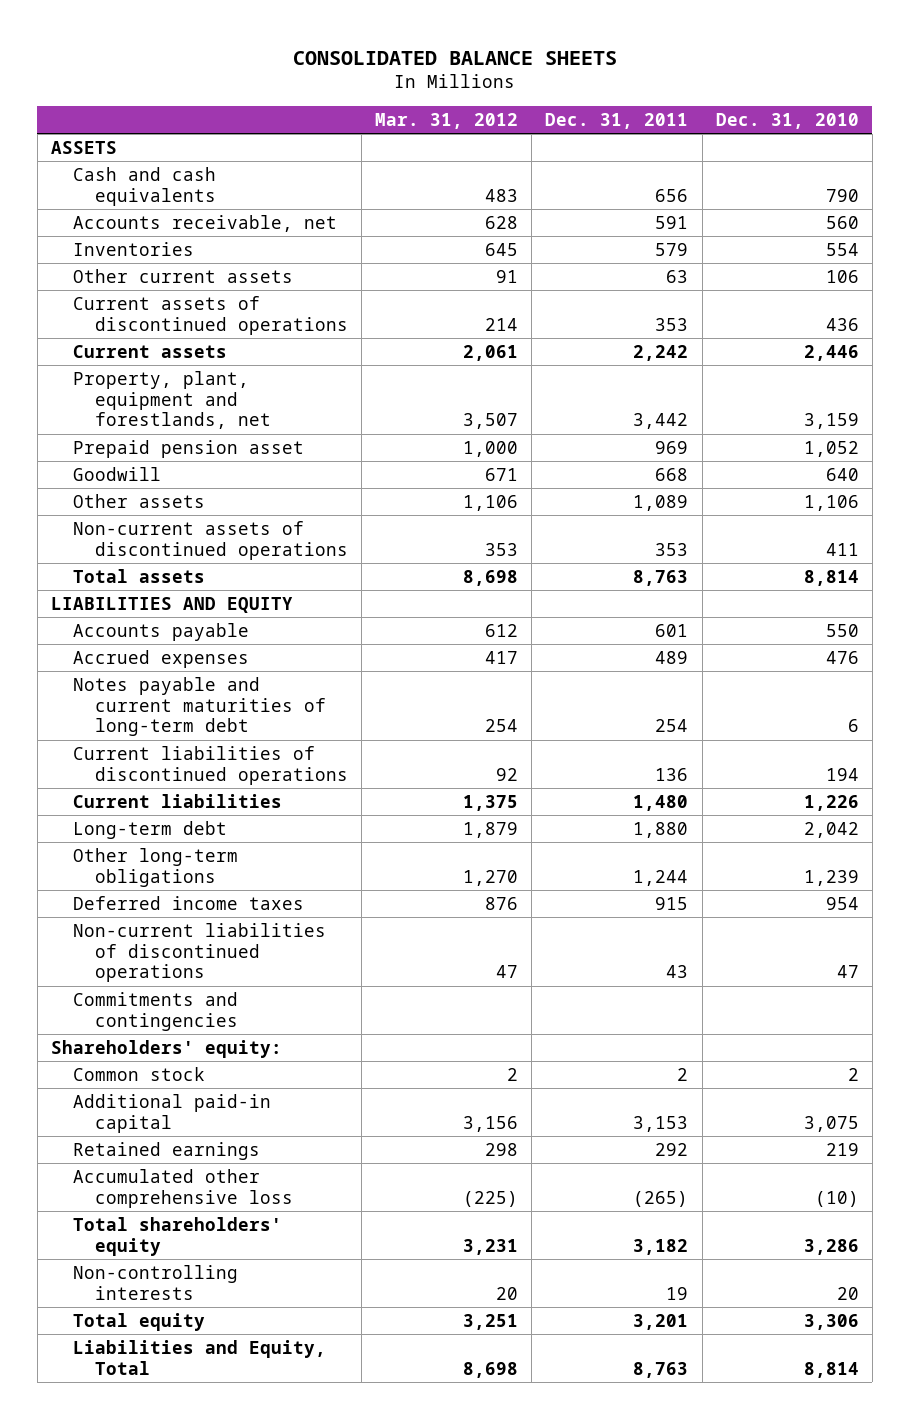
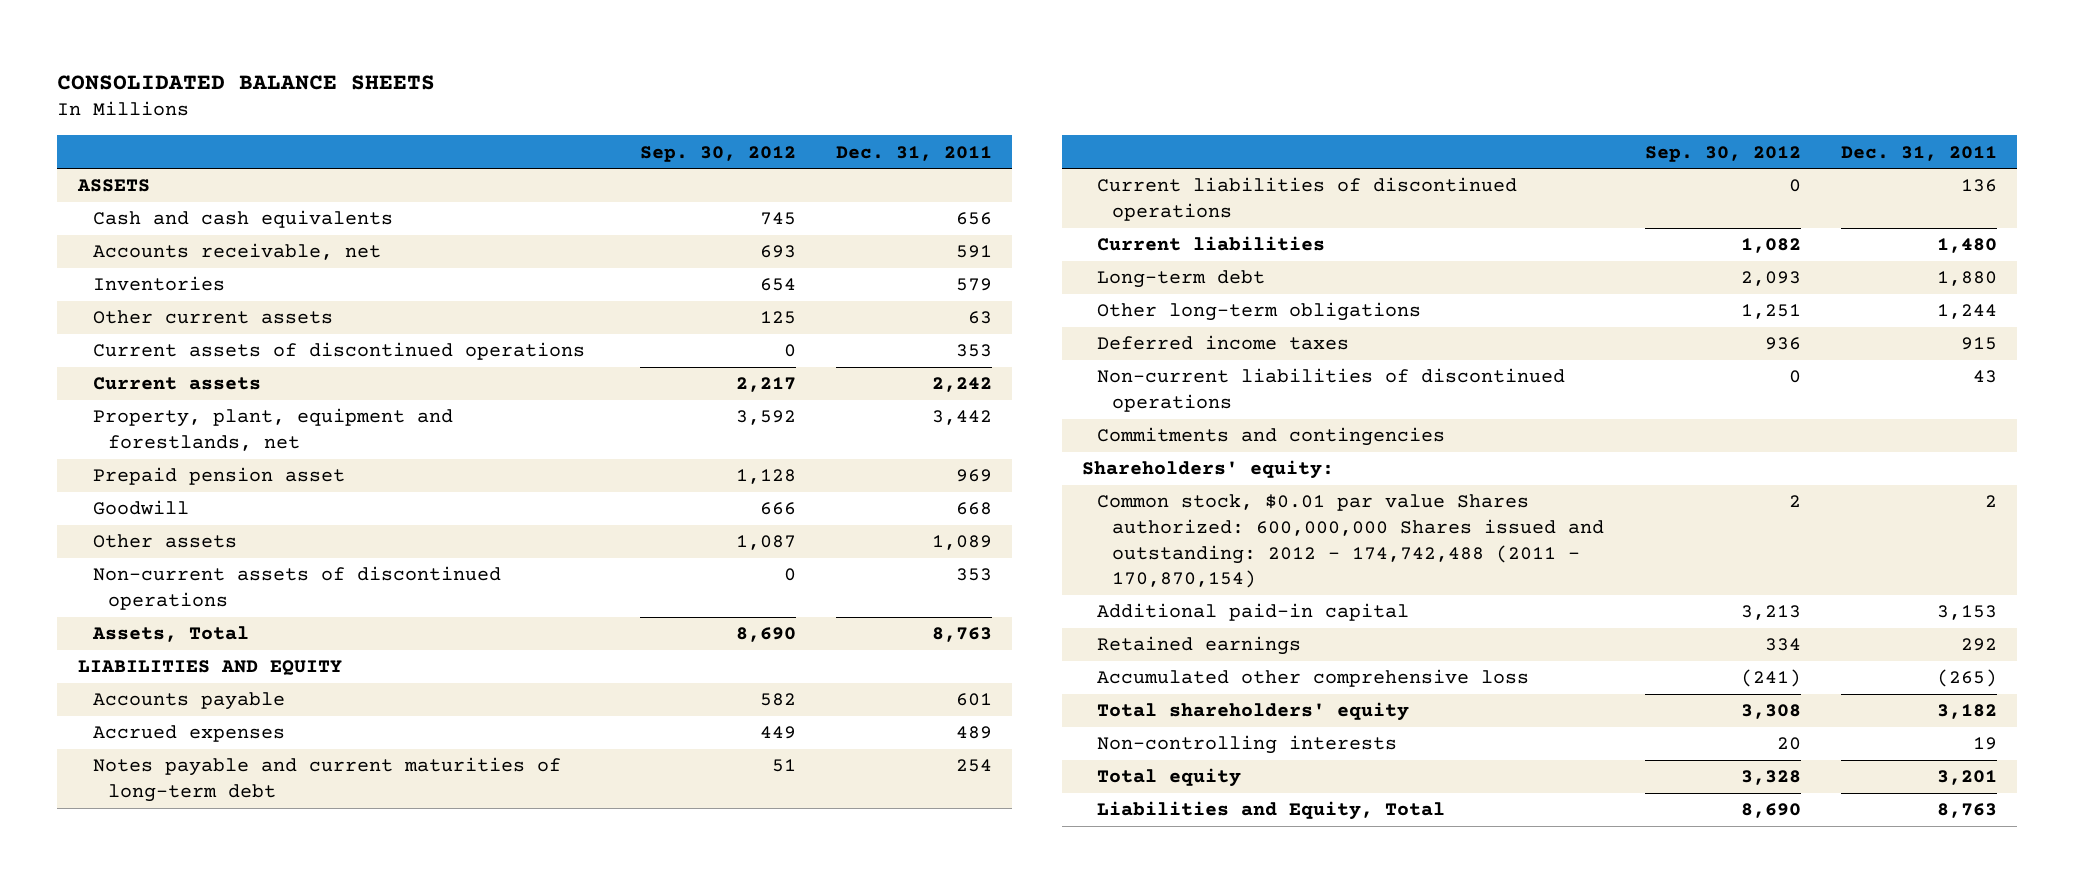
[375,112,519,129] Mar. 31, 2012 -> none
[715,112,859,129] Dec. 31, 2010 -> none
none -> [639,145,796,162] Sep. 30, 2012
[72,569,205,584] Total assets -> [91,626,249,643] Assets, Total
[72,1067,205,1082] Common stock -> [1097,494,1605,589] Common stock, $0.01 par value Shares authorized: 600,000,000 Shares issued and outstanding: 2012 - 174,742,488 (2011 - 170,870,154)

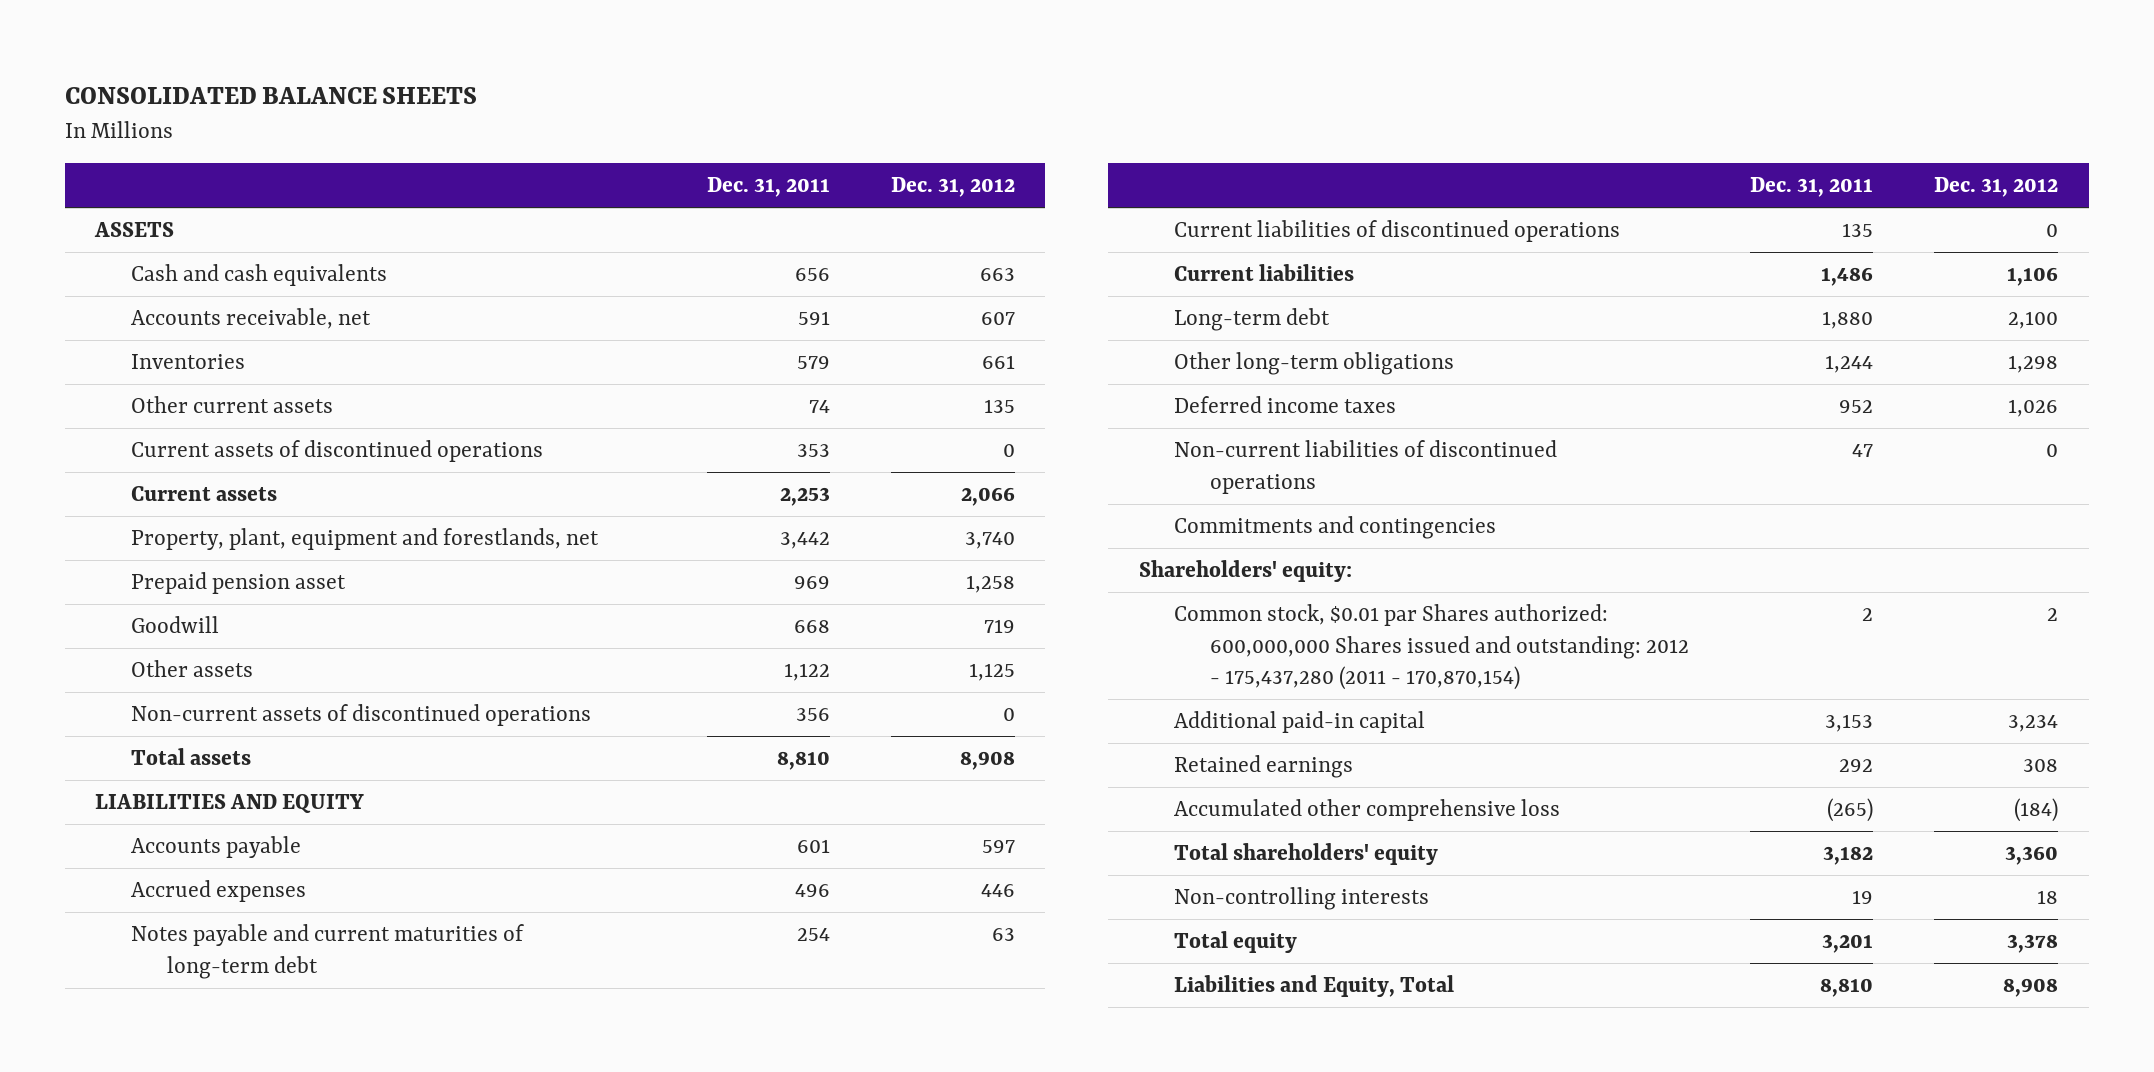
[639,145,796,162] Sep. 30, 2012 -> none
none -> [890,177,1015,198] Dec. 31, 2012
[968,311,993,325] 63 -> [809,400,831,414] 74
[932,377,993,393] 2,242 -> [780,487,831,507] 2,253
[932,535,993,551] 1,089 -> [784,663,831,682] 1,122
[956,568,993,582] 353 -> [796,708,831,722] 356
[91,626,249,643] Assets, Total -> [131,748,252,766] Total assets
[932,627,993,643] 8,763 -> [777,751,831,771] 8,810
[956,726,993,740] 489 -> [795,884,831,898] 496
[1960,179,1997,193] 136 -> [1842,223,1874,238] 135
[1936,238,1997,254] 1,480 -> [1821,267,1874,287] 1,486
[1960,337,1997,351] 915 -> [1839,400,1874,414] 952
[1972,370,1997,384] 43 -> [1852,444,1874,458] 47
[1097,494,1605,589] Common stock, $0.01 par value Shares authorized: 600,000,000 Shares issued and outstanding: 2012 - 174,742,488 (2011 - 170,870,154) -> [1174,604,1690,691] Common stock, $0.01 par Shares authorized: 600,000,000 Shares issued and outstanding: 2012 - 175,437,280 (2011 - 170,870,154)
[1936,803,1997,819] 8,763 -> [1820,978,1874,998] 8,810

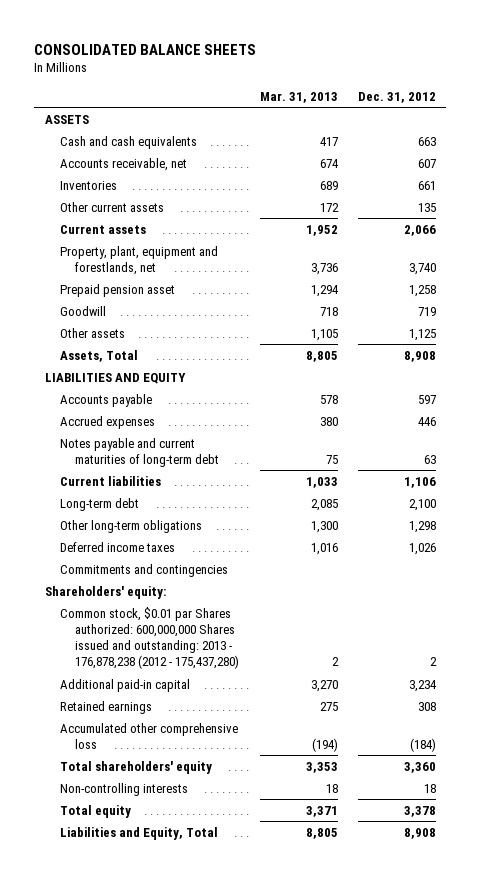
[707,177,831,198] Dec. 31, 2011 -> none
none -> [259,91,338,103] Mar. 31, 2013
[131,440,544,463] Current assets of discontinued operations -> none
[131,704,592,727] Non-current assets of discontinued operations -> none
[131,748,252,766] Total assets -> [59,349,138,362] Assets, Total
[1174,220,1621,243] Current liabilities of discontinued operations -> none
[1174,440,1558,494] Non-current liabilities of discontinued operations -> none
[1174,604,1690,691] Common stock, $0.01 par Shares authorized: 600,000,000 Shares issued and outstanding: 2012 - 175,437,280 (2011 - 170,870,154) -> [59,606,240,670] Common stock, $0.01 par Shares authorized: 600,000,000 Shares issued and outstanding: 2013 - 176,878,238 (2012 - 175,437,280)

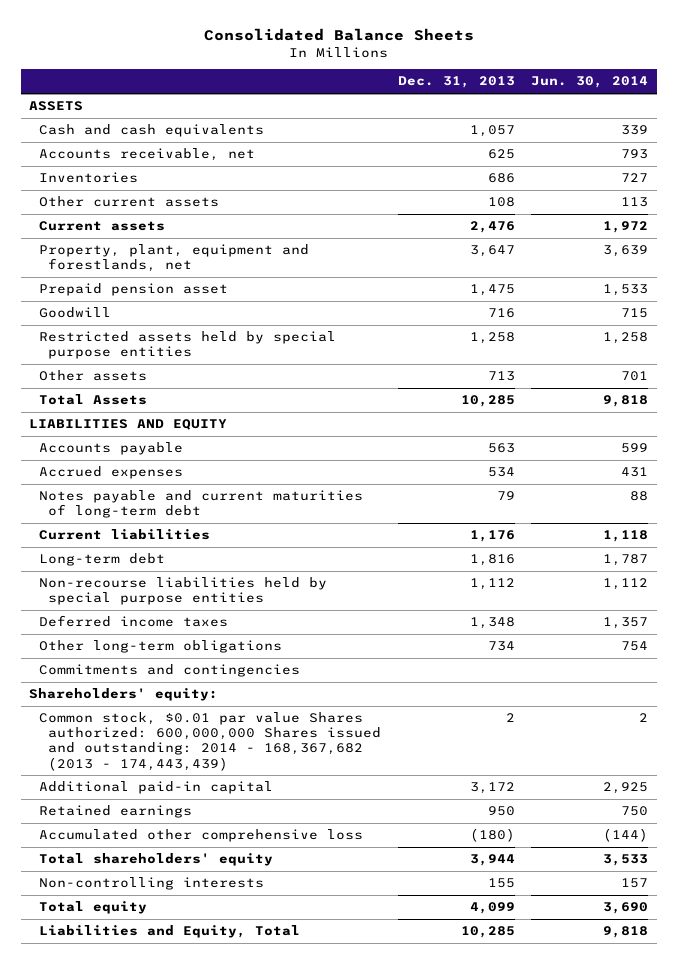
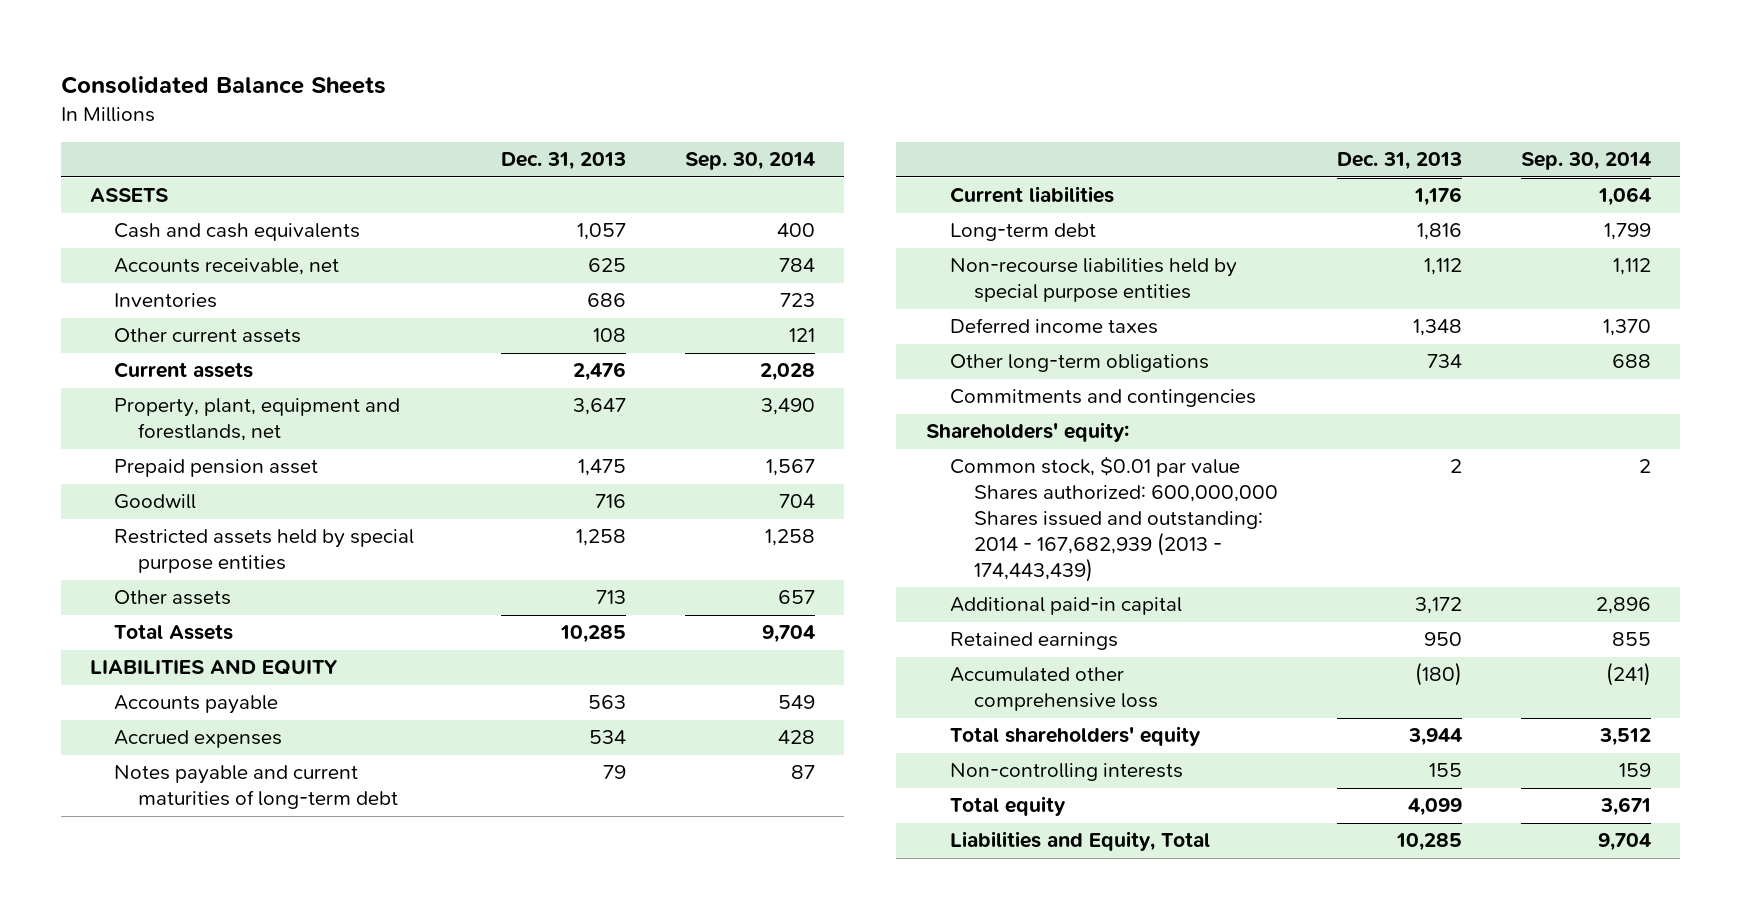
[531,76,649,89] Jun. 30, 2014 -> none
none -> [684,152,815,171] Sep. 30, 2014
[38,712,381,771] Common stock, $0.01 par value Shares authorized: 600,000,000 Shares issued and outstanding: 2014 - 168,367,682 (2013 - 174,443,439) -> [949,456,1279,582] Common stock, $0.01 par value Shares authorized: 600,000,000 Shares issued and outstanding: 2014 - 167,682,939 (2013 - 174,443,439)

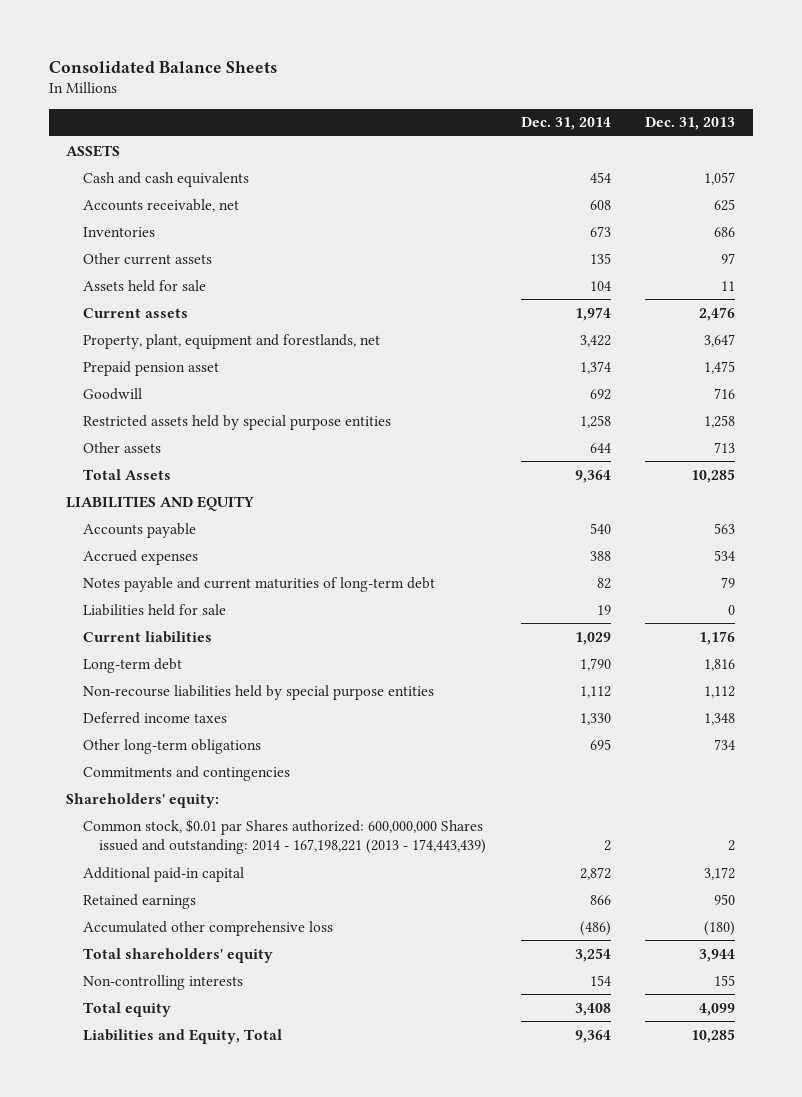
[684,152,815,171] Sep. 30, 2014 -> none
none -> [520,117,611,131] Dec. 31, 2014
[593,328,627,343] 108 -> [721,252,736,264] 97
none -> [82,279,206,292] Assets held for sale
none -> [82,603,226,616] Liabilities held for sale
[949,456,1279,582] Common stock, $0.01 par value Shares authorized: 600,000,000 Shares issued and outstanding: 2014 - 167,682,939 (2013 - 174,443,439) -> [82,818,486,854] Common stock, $0.01 par Shares authorized: 600,000,000 Shares issued and outstanding: 2014 - 167,198,221 (2013 - 174,443,439)

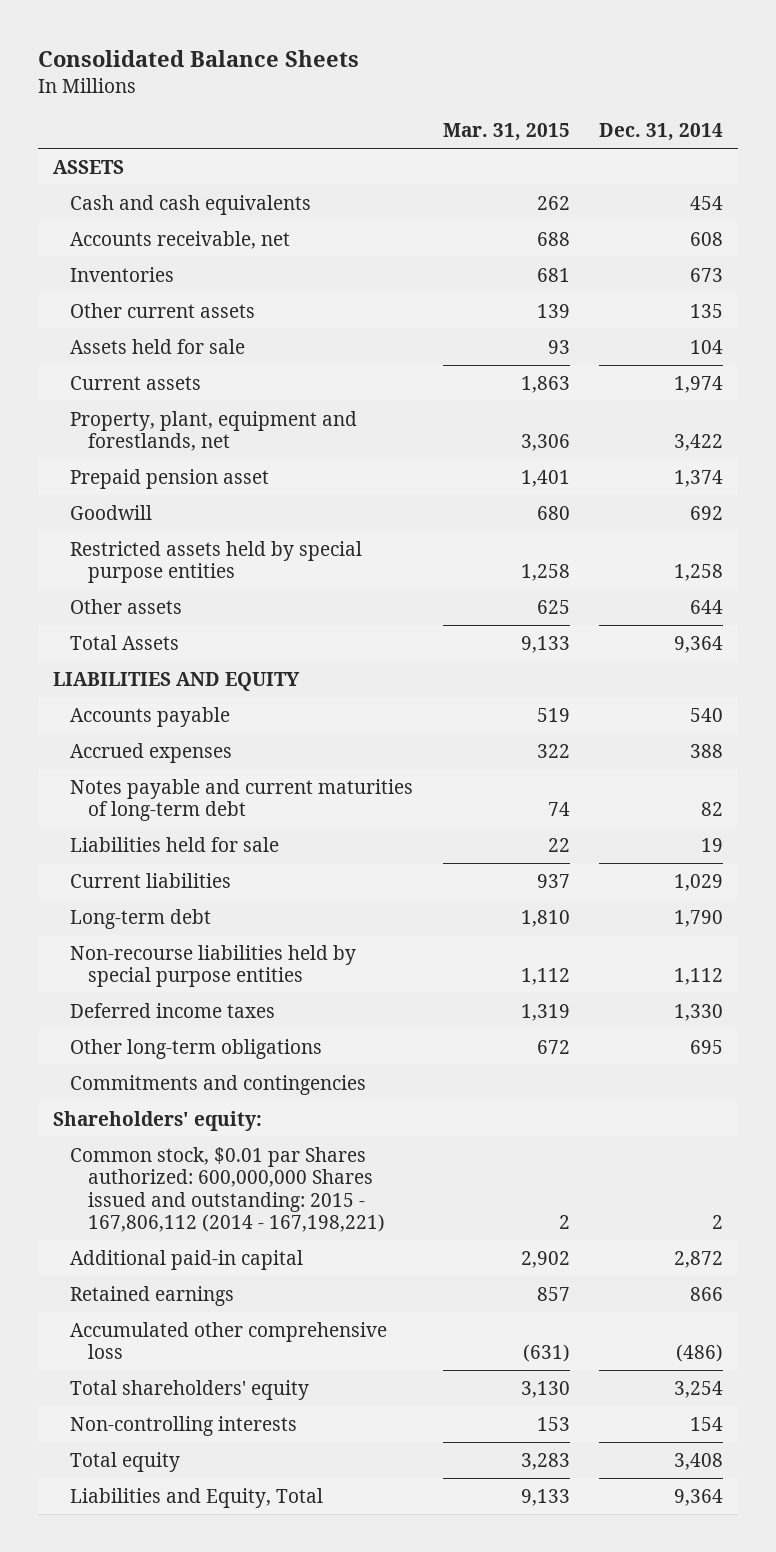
[645,117,736,131] Dec. 31, 2013 -> none
none -> [442,122,570,141] Mar. 31, 2015
[82,818,486,854] Common stock, $0.01 par Shares authorized: 600,000,000 Shares issued and outstanding: 2014 - 167,198,221 (2013 - 174,443,439) -> [70,1146,385,1232] Common stock, $0.01 par Shares authorized: 600,000,000 Shares issued and outstanding: 2015 - 167,806,112 (2014 - 167,198,221)

